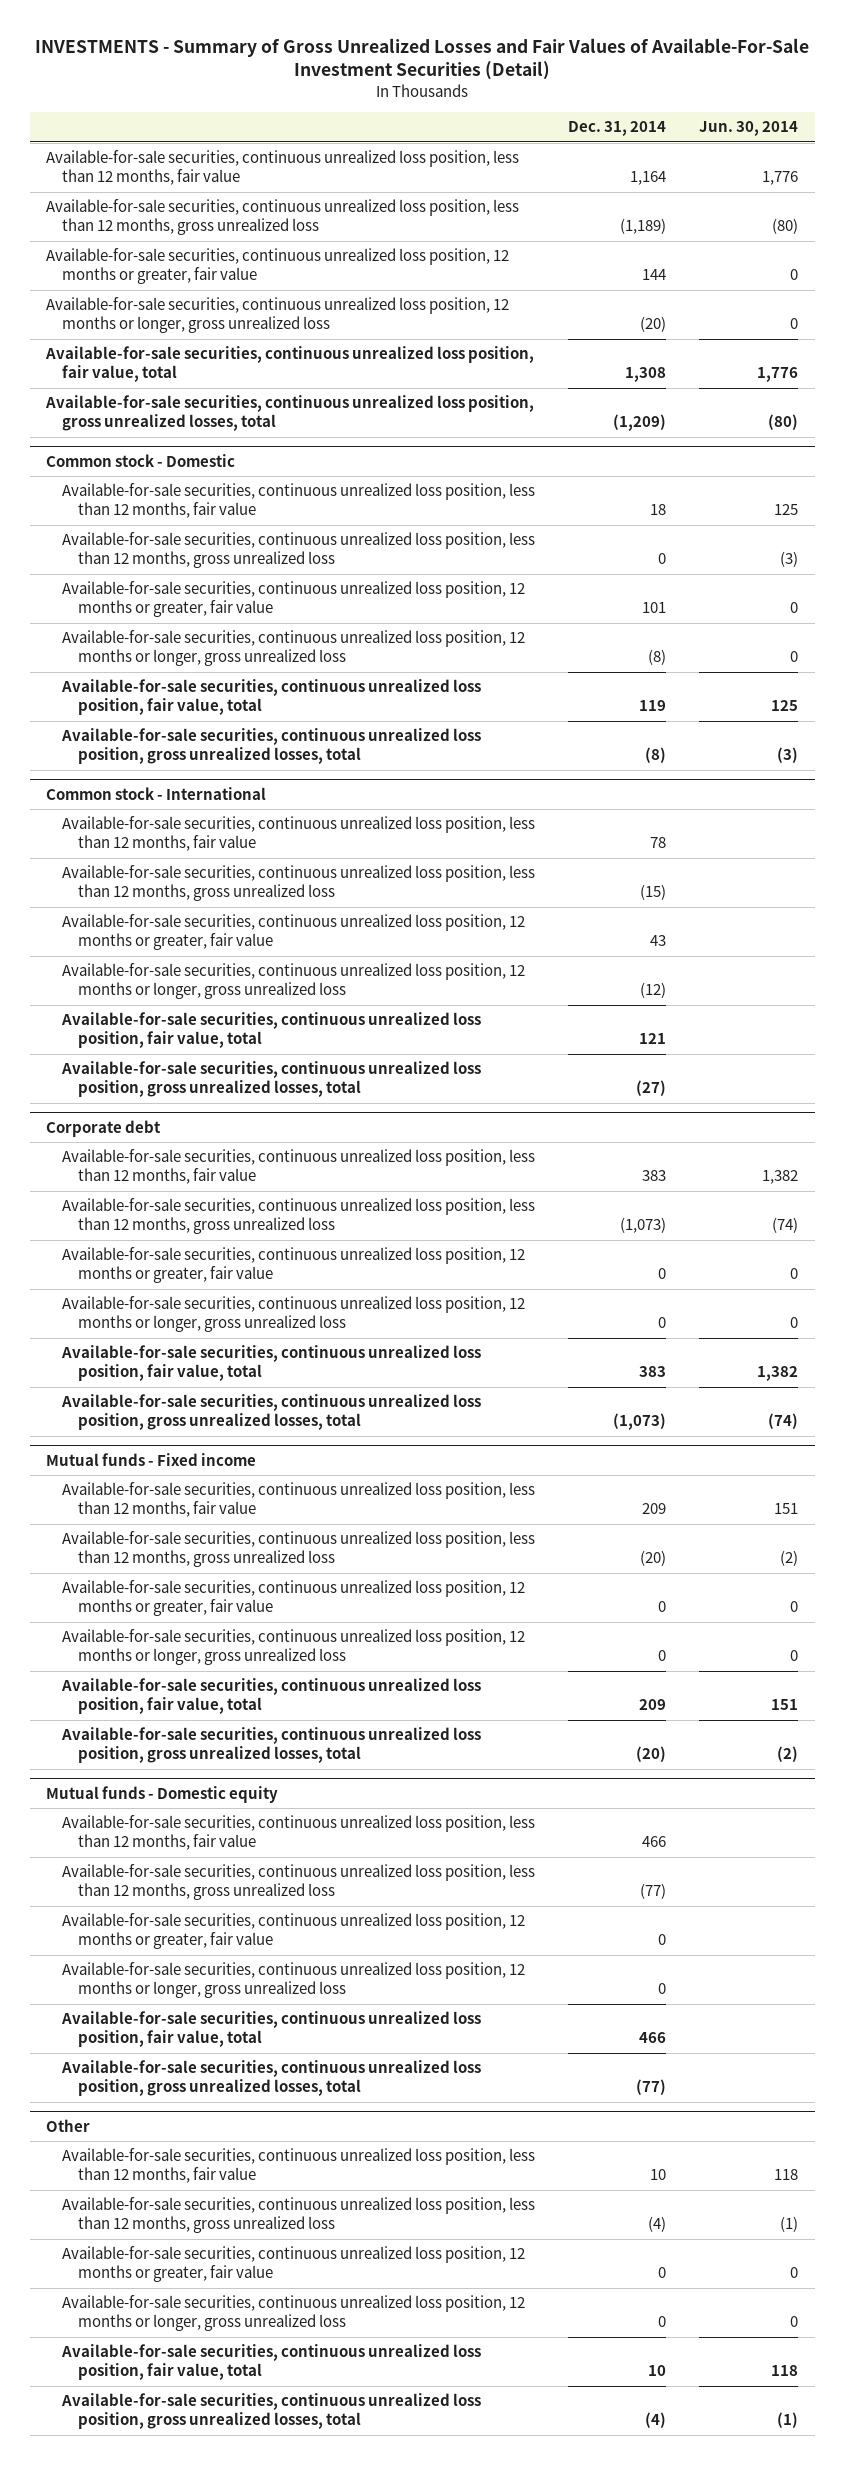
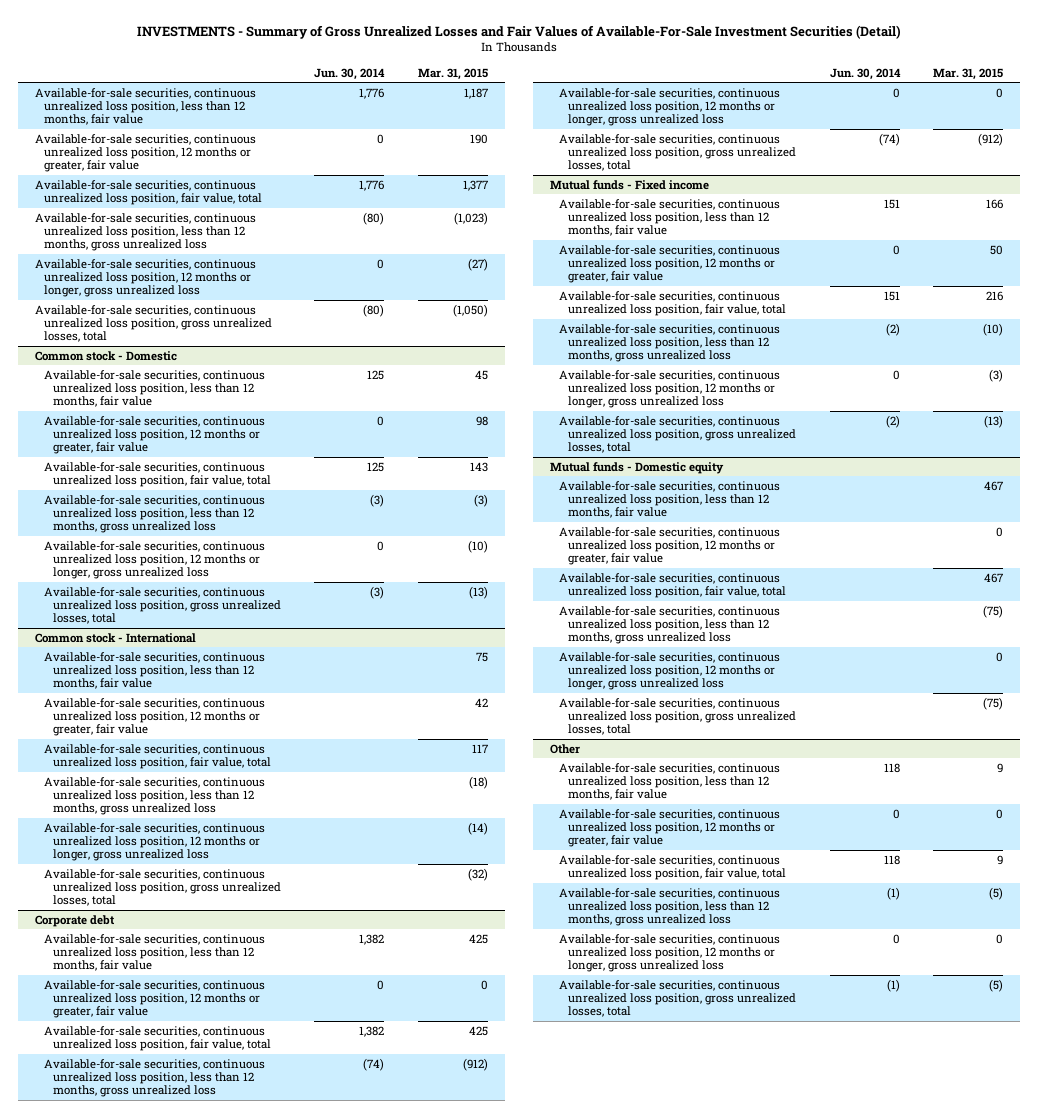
[568,121,667,137] Dec. 31, 2014 -> none
none -> [417,67,488,80] Mar. 31, 2015
[46,199,520,236] Available-for-sale securities, continuous unrealized loss position, less than 12 months, gross unrealized loss -> [34,212,256,252] Available-for-sale securities, continuous unrealized loss position, less than 12 months, gross unrealized loss
[46,297,510,334] Available-for-sale securities, continuous unrealized loss position, 12 months or longer, gross unrealized loss -> [34,258,256,298] Available-for-sale securities, continuous unrealized loss position, 12 months or longer, gross unrealized loss
[61,532,535,569] Available-for-sale securities, continuous unrealized loss position, less than 12 months, gross unrealized loss -> [43,494,265,534] Available-for-sale securities, continuous unrealized loss position, less than 12 months, gross unrealized loss
[61,630,525,667] Available-for-sale securities, continuous unrealized loss position, 12 months or longer, gross unrealized loss -> [43,540,265,580] Available-for-sale securities, continuous unrealized loss position, 12 months or longer, gross unrealized loss
[61,865,535,902] Available-for-sale securities, continuous unrealized loss position, less than 12 months, gross unrealized loss -> [43,776,265,816] Available-for-sale securities, continuous unrealized loss position, less than 12 months, gross unrealized loss
[61,963,525,1000] Available-for-sale securities, continuous unrealized loss position, 12 months or longer, gross unrealized loss -> [43,822,265,862] Available-for-sale securities, continuous unrealized loss position, 12 months or longer, gross unrealized loss
[61,1198,535,1235] Available-for-sale securities, continuous unrealized loss position, less than 12 months, gross unrealized loss -> [43,1058,265,1098] Available-for-sale securities, continuous unrealized loss position, less than 12 months, gross unrealized loss
[61,1296,525,1333] Available-for-sale securities, continuous unrealized loss position, 12 months or longer, gross unrealized loss -> [559,87,781,127] Available-for-sale securities, continuous unrealized loss position, 12 months or longer, gross unrealized loss
[61,1531,535,1568] Available-for-sale securities, continuous unrealized loss position, less than 12 months, gross unrealized loss -> [559,323,781,363] Available-for-sale securities, continuous unrealized loss position, less than 12 months, gross unrealized loss
[61,1629,525,1666] Available-for-sale securities, continuous unrealized loss position, 12 months or longer, gross unrealized loss -> [559,369,781,409] Available-for-sale securities, continuous unrealized loss position, 12 months or longer, gross unrealized loss
[61,1864,535,1901] Available-for-sale securities, continuous unrealized loss position, less than 12 months, gross unrealized loss -> [559,605,781,645] Available-for-sale securities, continuous unrealized loss position, less than 12 months, gross unrealized loss
[61,1962,525,1999] Available-for-sale securities, continuous unrealized loss position, 12 months or longer, gross unrealized loss -> [559,651,781,691] Available-for-sale securities, continuous unrealized loss position, 12 months or longer, gross unrealized loss
[61,2197,535,2234] Available-for-sale securities, continuous unrealized loss position, less than 12 months, gross unrealized loss -> [559,887,781,927] Available-for-sale securities, continuous unrealized loss position, less than 12 months, gross unrealized loss
[61,2295,525,2332] Available-for-sale securities, continuous unrealized loss position, 12 months or longer, gross unrealized loss -> [559,933,781,973] Available-for-sale securities, continuous unrealized loss position, 12 months or longer, gross unrealized loss

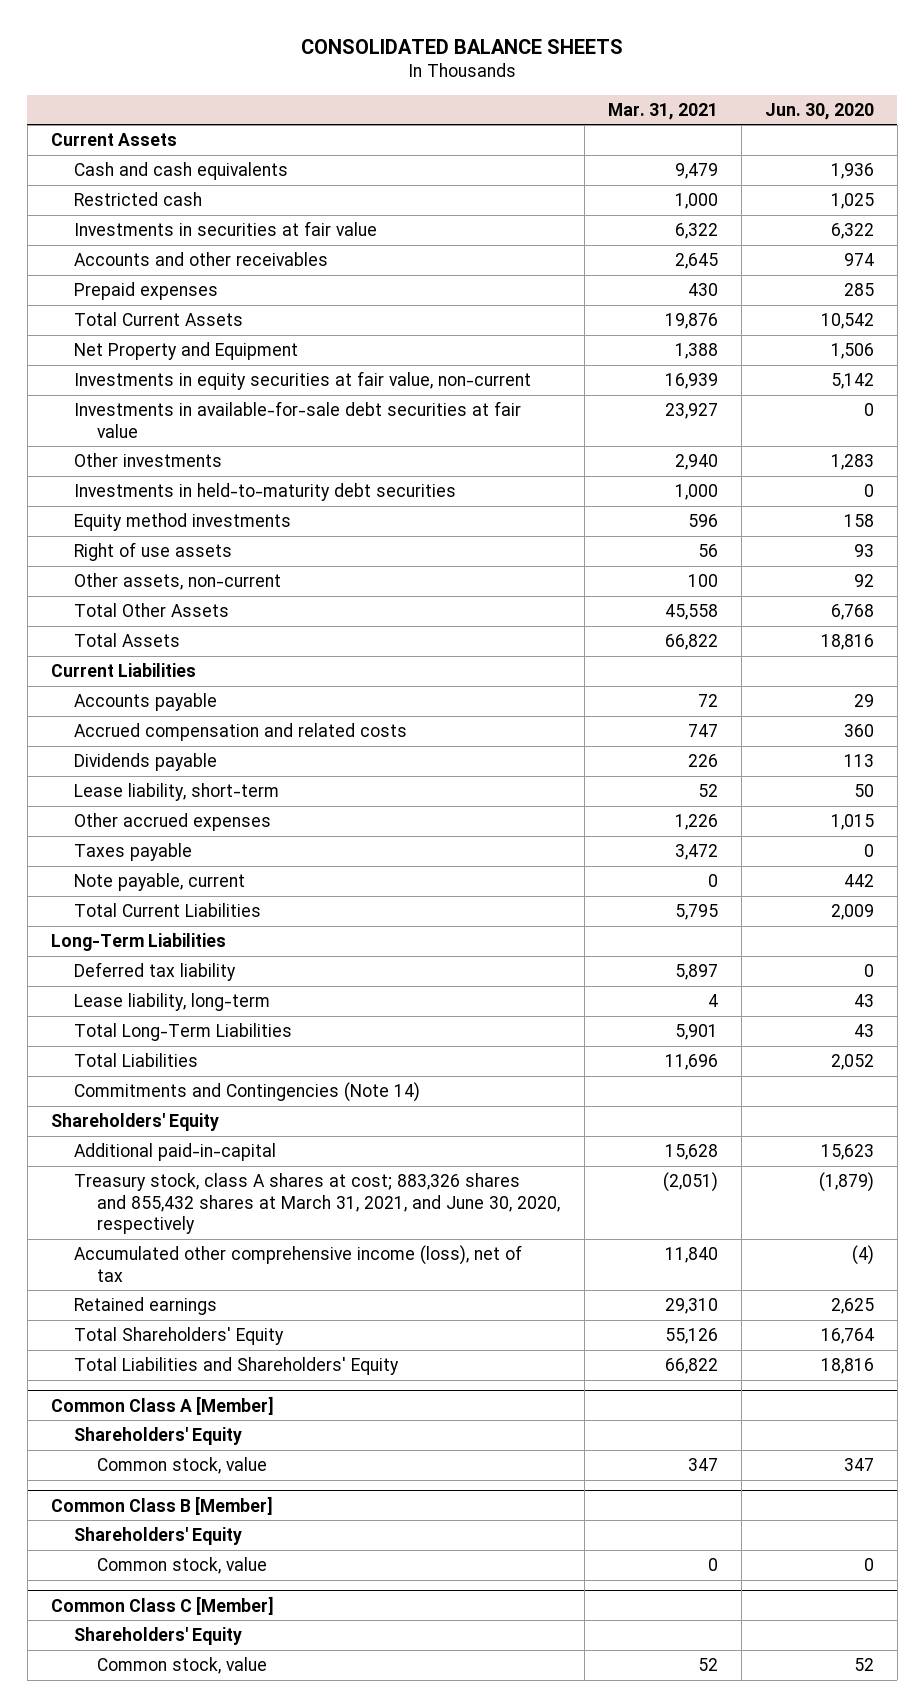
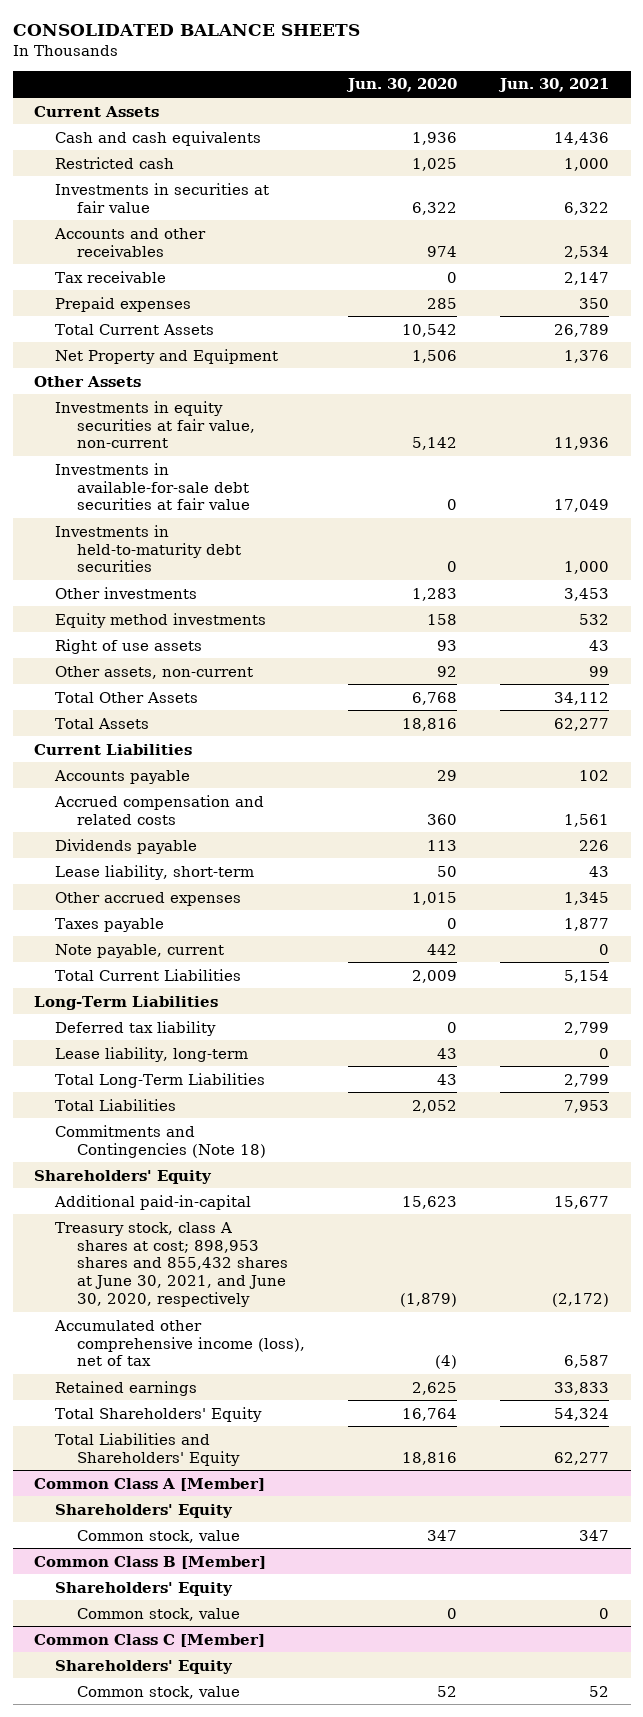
[607,102,718,120] Mar. 31, 2021 -> none
none -> [498,78,610,93] Jun. 30, 2021
none -> [55,270,167,283] Tax receivable
none -> [34,375,142,387] Other Assets
[74,452,223,467] Other investments -> [55,586,198,599] Other investments
[74,1081,421,1102] Commitments and Contingencies (Note 14) -> [55,1124,266,1158] Commitments and Contingencies (Note 18)
[74,1172,561,1235] Treasury stock, class A shares at cost; 883,326 shares and 855,432 shares at March 31, 2021, and June 30, 2020, respectively -> [55,1221,288,1308] Treasury stock, class A shares at cost; 898,953 shares and 855,432 shares at June 30, 2021, and June 30, 2020, respectively

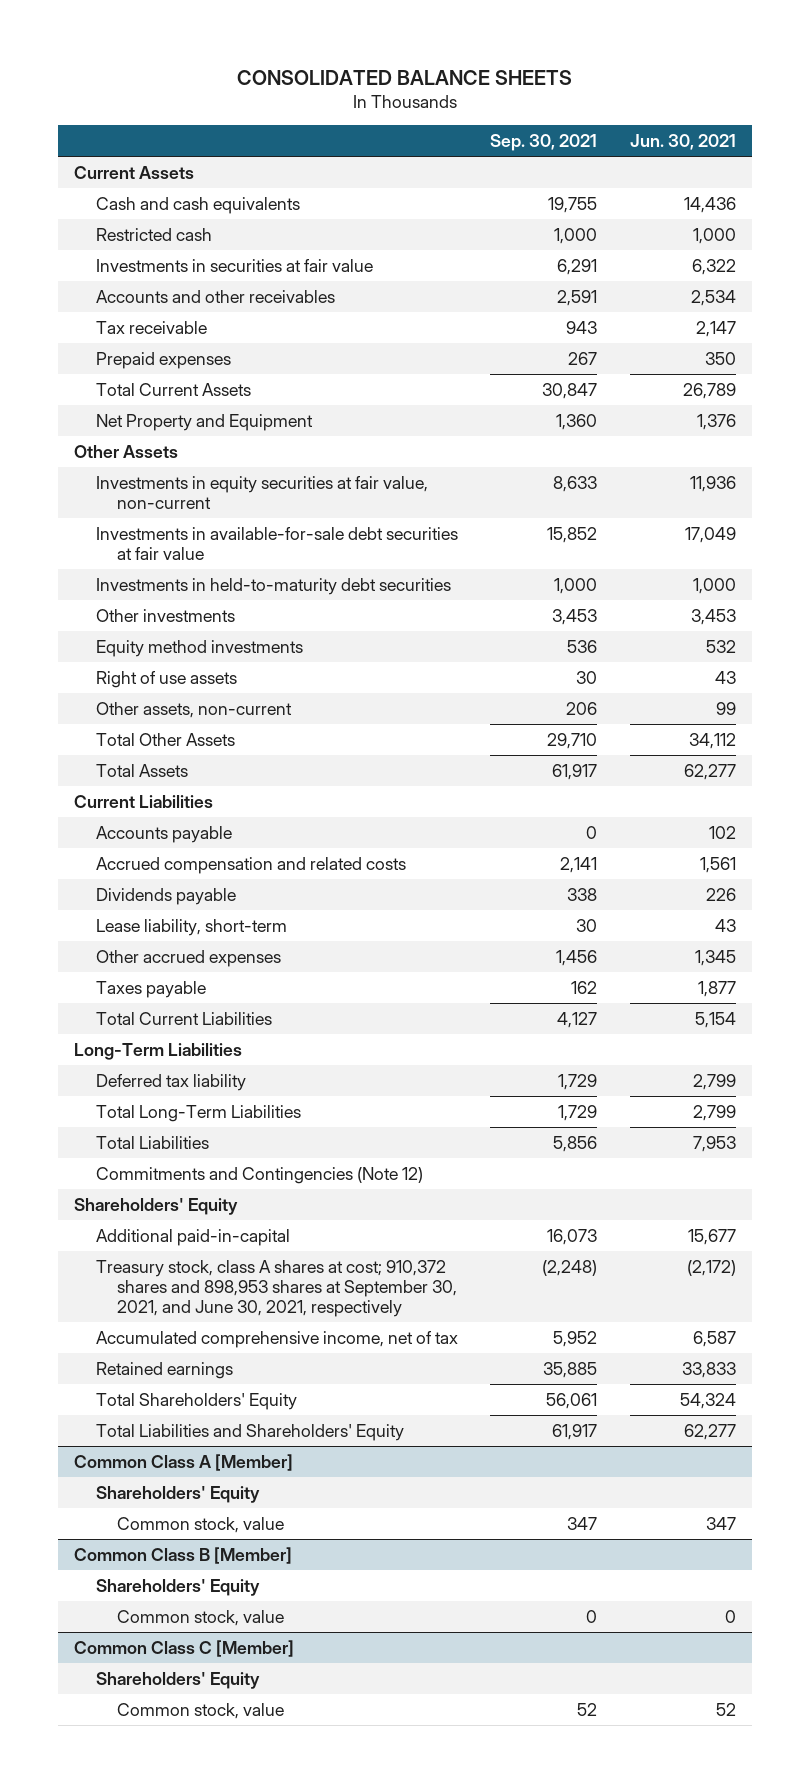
[345,78,457,93] Jun. 30, 2020 -> none
none -> [490,133,598,151] Sep. 30, 2021
[55,943,225,958] Note payable, current -> none
[55,1046,249,1062] Lease liability, long-term -> none
[55,1124,266,1158] Commitments and Contingencies (Note 18) -> [95,1166,423,1184] Commitments and Contingencies (Note 12)
[55,1221,288,1308] Treasury stock, class A shares at cost; 898,953 shares and 855,432 shares at June 30, 2021, and June 30, 2020, respectively -> [95,1259,458,1317] Treasury stock, class A shares at cost; 910,372 shares and 898,953 shares at September 30, 2021, and June 30, 2021, respectively
[54,1319,305,1367] Accumulated other comprehensive income (loss), net of tax -> [95,1330,458,1348] Accumulated comprehensive income, net of tax

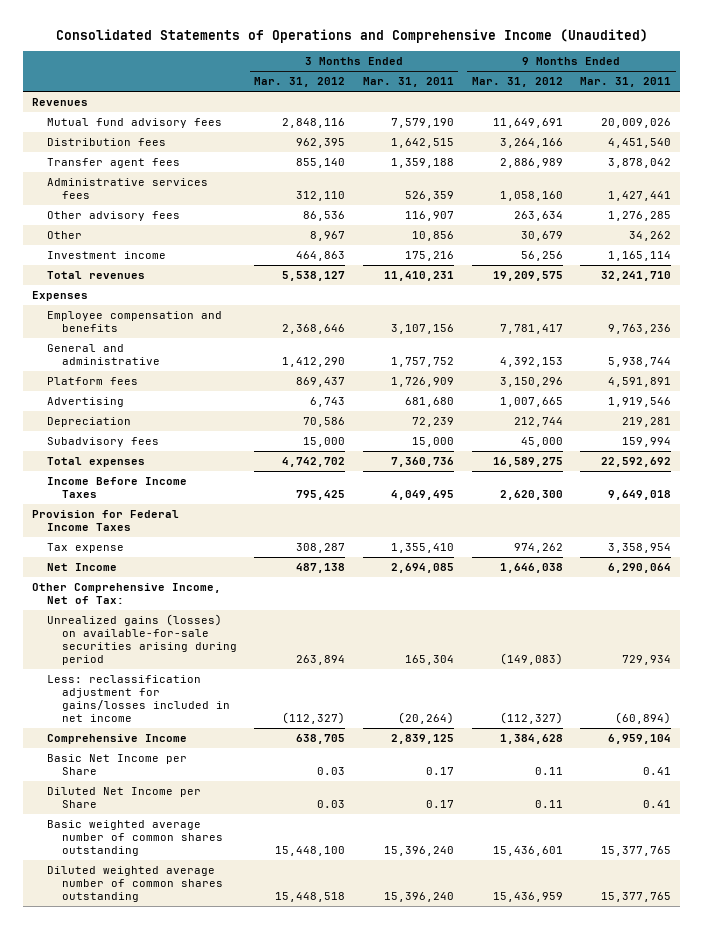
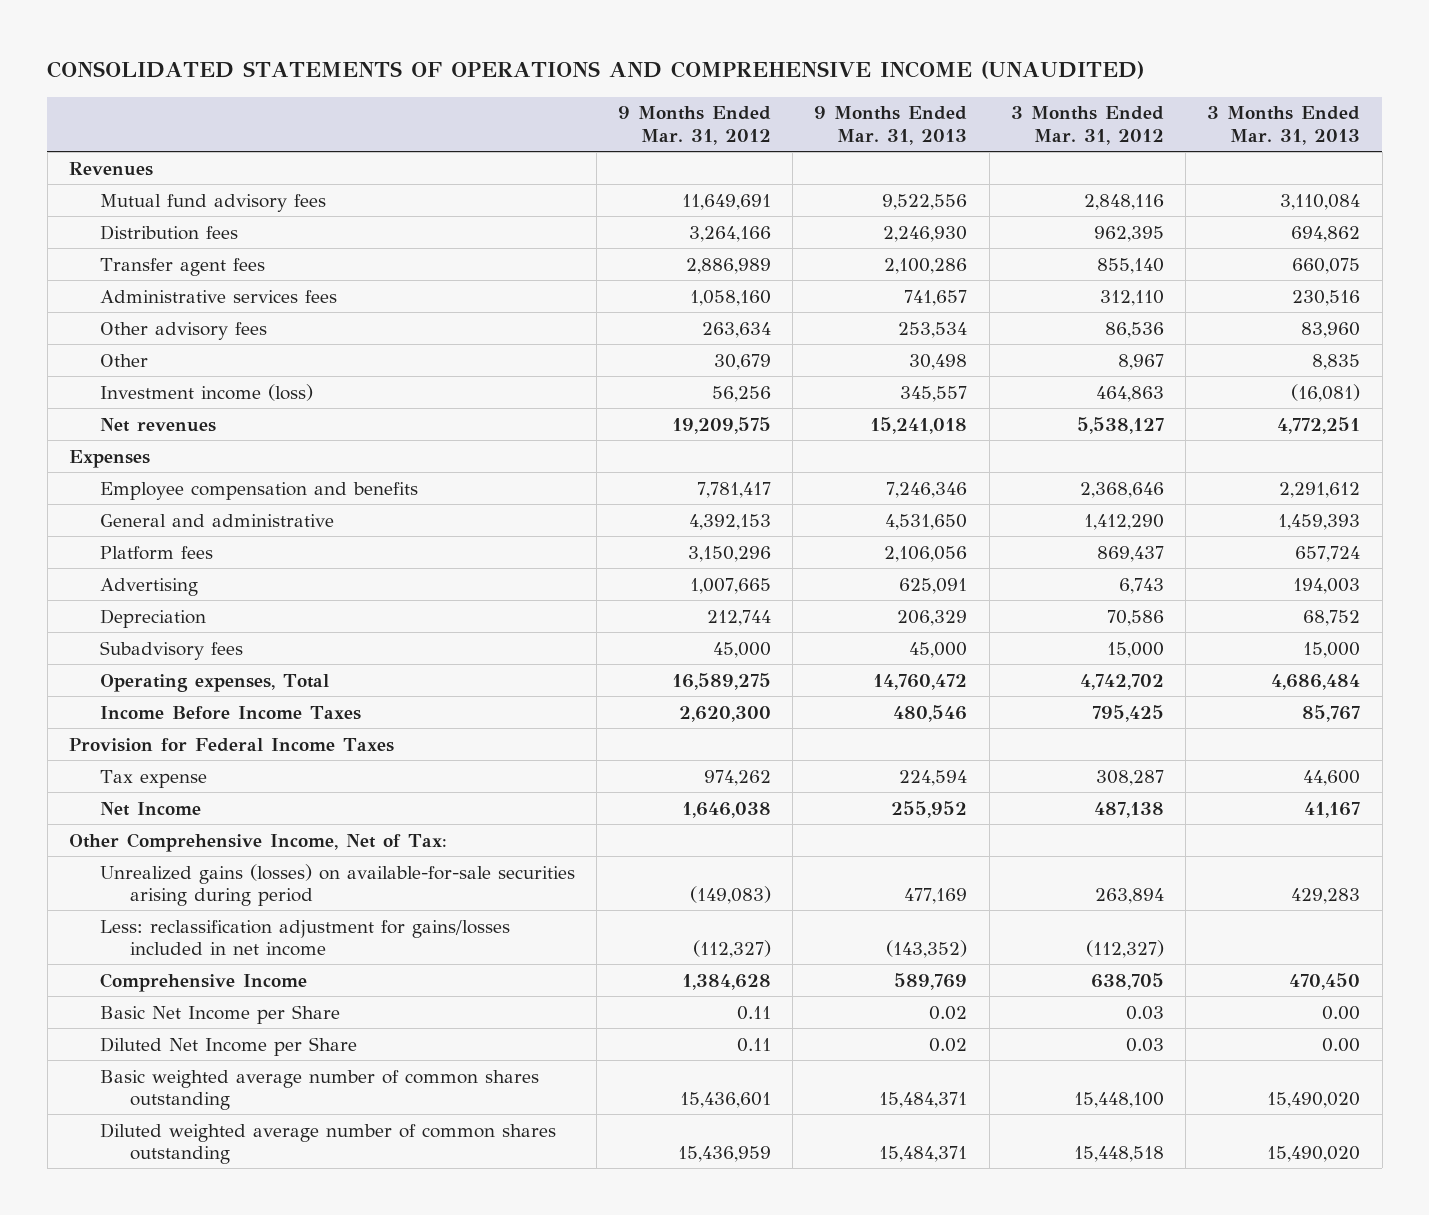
[55,29,648,44] Consolidated Statements of Operations and Comprehensive Income (Unaudited) -> [47,61,1145,80] CONSOLIDATED STATEMENTS OF OPERATIONS AND COMPREHENSIVE INCOME (UNAUDITED)
[362,77,454,88] Mar. 31, 2011 -> none
[580,77,672,88] Mar. 31, 2011 -> none
none -> [814,106,968,145] 9 Months Ended Mar. 31, 2013
none -> [1207,106,1361,145] 3 Months Ended Mar. 31, 2013
[46,250,166,259] Investment income -> [99,383,313,401] Investment income (loss)
[46,270,145,279] Total revenues -> [99,417,216,432] Net revenues
[46,456,145,467] Total expenses -> [99,673,329,692] Operating expenses, Total

